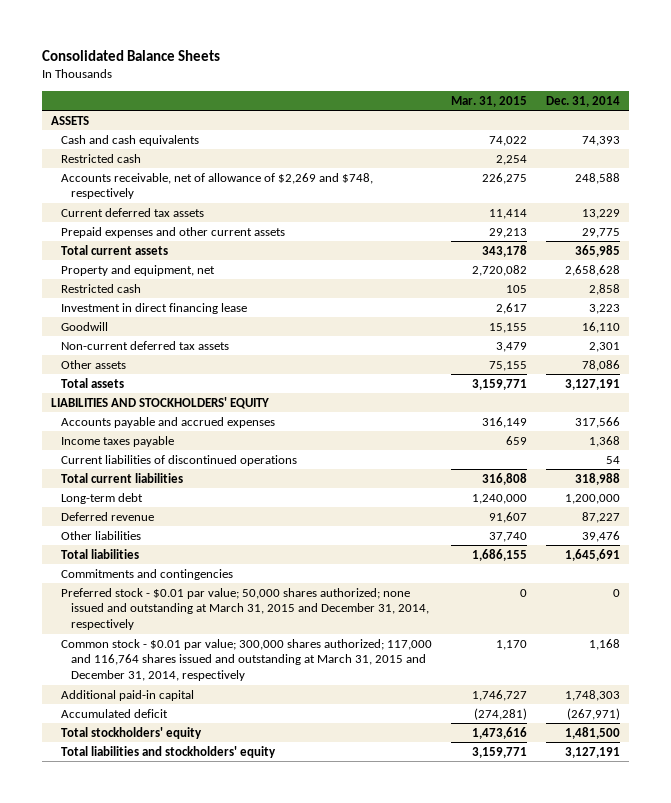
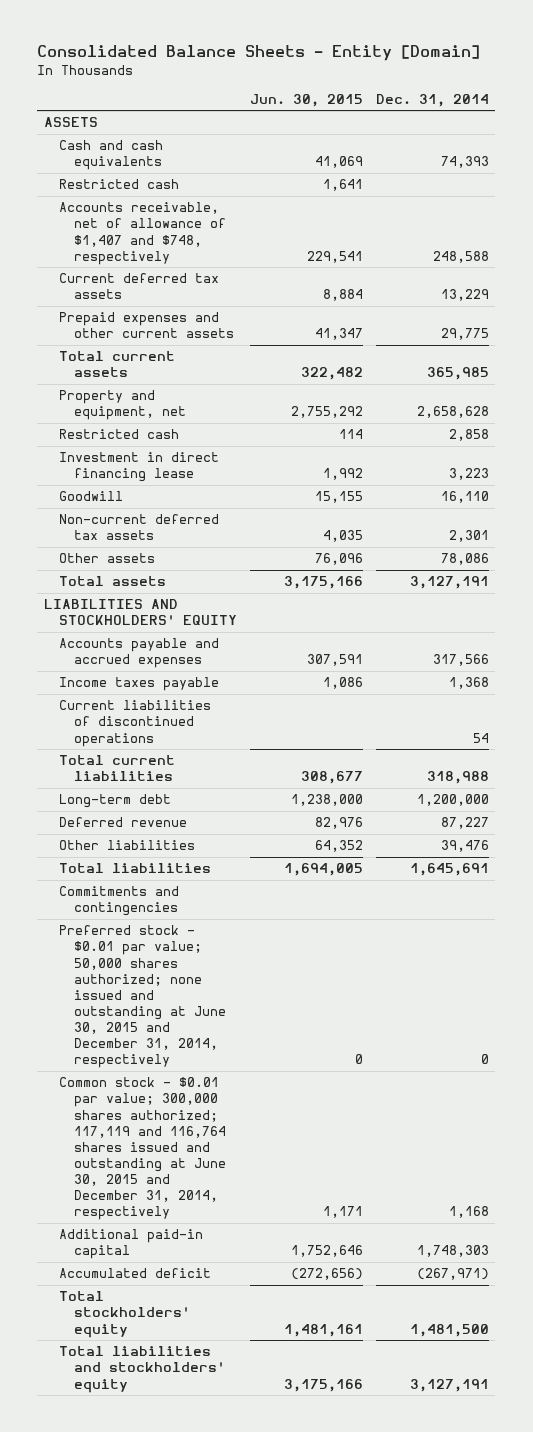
[41,50,220,62] Consolidated Balance Sheets -> [37,45,481,62] Consolidated Balance Sheets - Entity [Domain]
[450,95,527,107] Mar. 31, 2015 -> none
none -> [249,93,363,107] Jun. 30, 2015
[61,172,374,200] Accounts receivable, net of allowance of $2,269 and $748, respectively -> [58,202,226,265] Accounts receivable, net of allowance of $1,407 and $748, respectively
[61,587,430,631] Preferred stock - $0.01 par value; 50,000 shares authorized; none issued and outstanding at March 31, 2015 and December 31, 2014, respectively -> [58,925,226,1069] Preferred stock - $0.01 par value; 50,000 shares authorized; none issued and outstanding at June 30, 2015 and December 31, 2014, respectively
[61,638,433,682] Common stock - $0.01 par value; 300,000 shares authorized; 117,000 and 116,764 shares issued and outstanding at March 31, 2015 and December 31, 2014, respectively -> [58,1077,226,1221] Common stock - $0.01 par value; 300,000 shares authorized; 117,119 and 116,764 shares issued and outstanding at June 30, 2015 and December 31, 2014, respectively

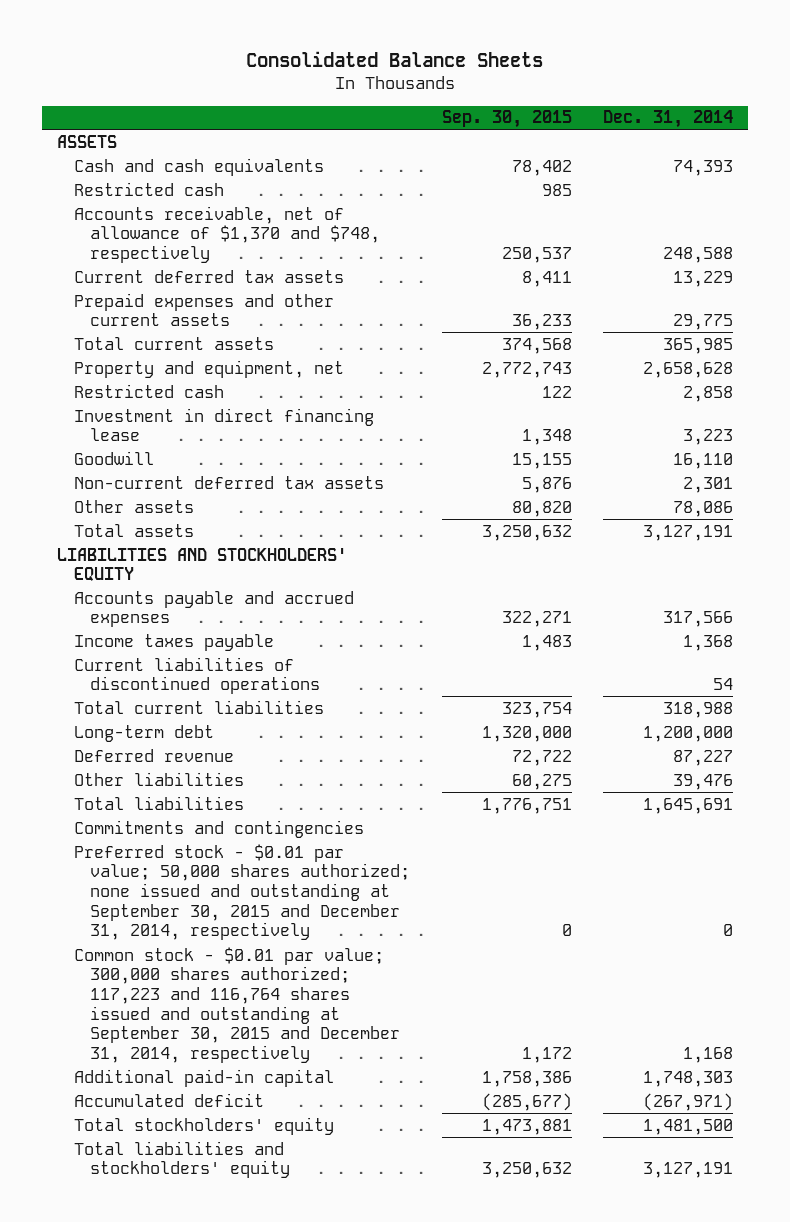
[37,45,481,62] Consolidated Balance Sheets - Entity [Domain] -> [245,51,543,68] Consolidated Balance Sheets
[249,93,363,107] Jun. 30, 2015 -> none
none -> [441,110,572,129] Sep. 30, 2015
[58,202,226,265] Accounts receivable, net of allowance of $1,407 and $748, respectively -> [73,205,381,264] Accounts receivable, net of allowance of $1,370 and $748, respectively
[58,925,226,1069] Preferred stock - $0.01 par value; 50,000 shares authorized; none issued and outstanding at June 30, 2015 and December 31, 2014, respectively -> [73,843,411,941] Preferred stock - $0.01 par value; 50,000 shares authorized; none issued and outstanding at September 30, 2015 and December 31, 2014, respectively
[58,1077,226,1221] Common stock - $0.01 par value; 300,000 shares authorized; 117,119 and 116,764 shares issued and outstanding at June 30, 2015 and December 31, 2014, respectively -> [73,946,401,1064] Common stock - $0.01 par value; 300,000 shares authorized; 117,223 and 116,764 shares issued and outstanding at September 30, 2015 and December 31, 2014, respectively

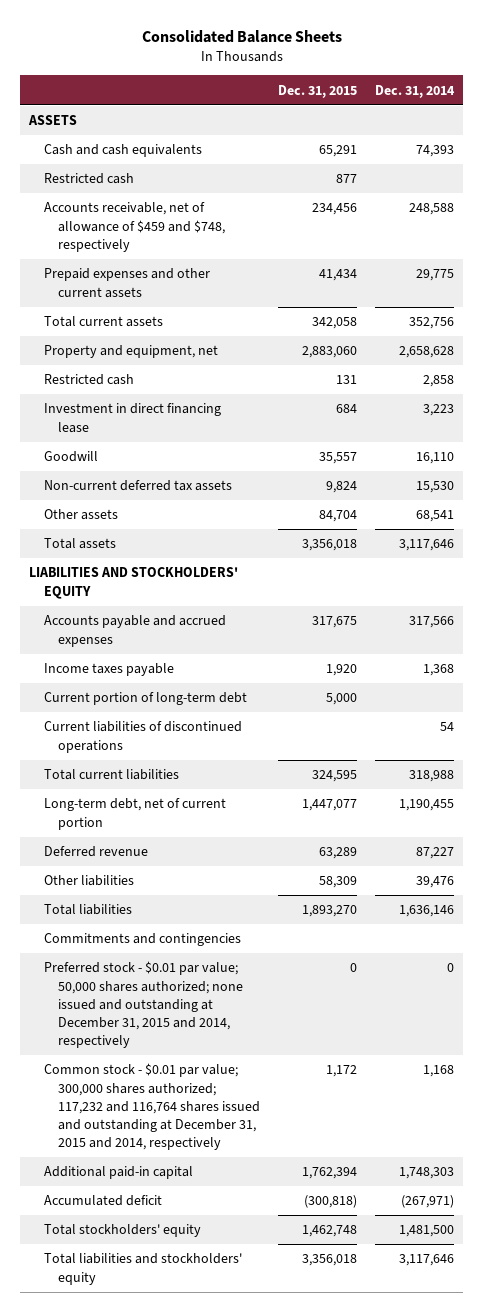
[441,110,572,129] Sep. 30, 2015 -> none
none -> [277,84,357,98] Dec. 31, 2015
[73,269,344,283] Current deferred tax assets -> none
[73,205,381,264] Accounts receivable, net of allowance of $1,370 and $748, respectively -> [43,202,225,252] Accounts receivable, net of allowance of $459 and $748, respectively
[662,337,733,354] 365,985 -> [409,317,455,330] 352,756
[682,476,733,493] 2,301 -> [416,481,455,494] 15,530
[672,500,733,517] 78,086 -> [416,510,455,523] 68,541
[642,524,733,541] 3,127,191 -> [399,539,455,552] 3,117,646
none -> [43,692,247,706] Current portion of long-term debt
[73,724,214,742] Long-term debt -> [43,798,226,830] Long-term debt, net of current portion
[642,725,733,742] 1,200,000 -> [399,799,455,812] 1,190,455
[642,797,733,814] 1,645,691 -> [399,905,455,918] 1,636,146
[73,843,411,941] Preferred stock - $0.01 par value; 50,000 shares authorized; none issued and outstanding at September 30, 2015 and December 31, 2014, respectively -> [43,961,243,1049] Preferred stock - $0.01 par value; 50,000 shares authorized; none issued and outstanding at December 31, 2015 and 2014, respectively
[73,946,401,1064] Common stock - $0.01 par value; 300,000 shares authorized; 117,223 and 116,764 shares issued and outstanding at September 30, 2015 and December 31, 2014, respectively -> [43,1063,260,1151] Common stock - $0.01 par value; 300,000 shares authorized; 117,232 and 116,764 shares issued and outstanding at December 31, 2015 and 2014, respectively
[642,1162,733,1179] 3,127,191 -> [399,1254,455,1267] 3,117,646

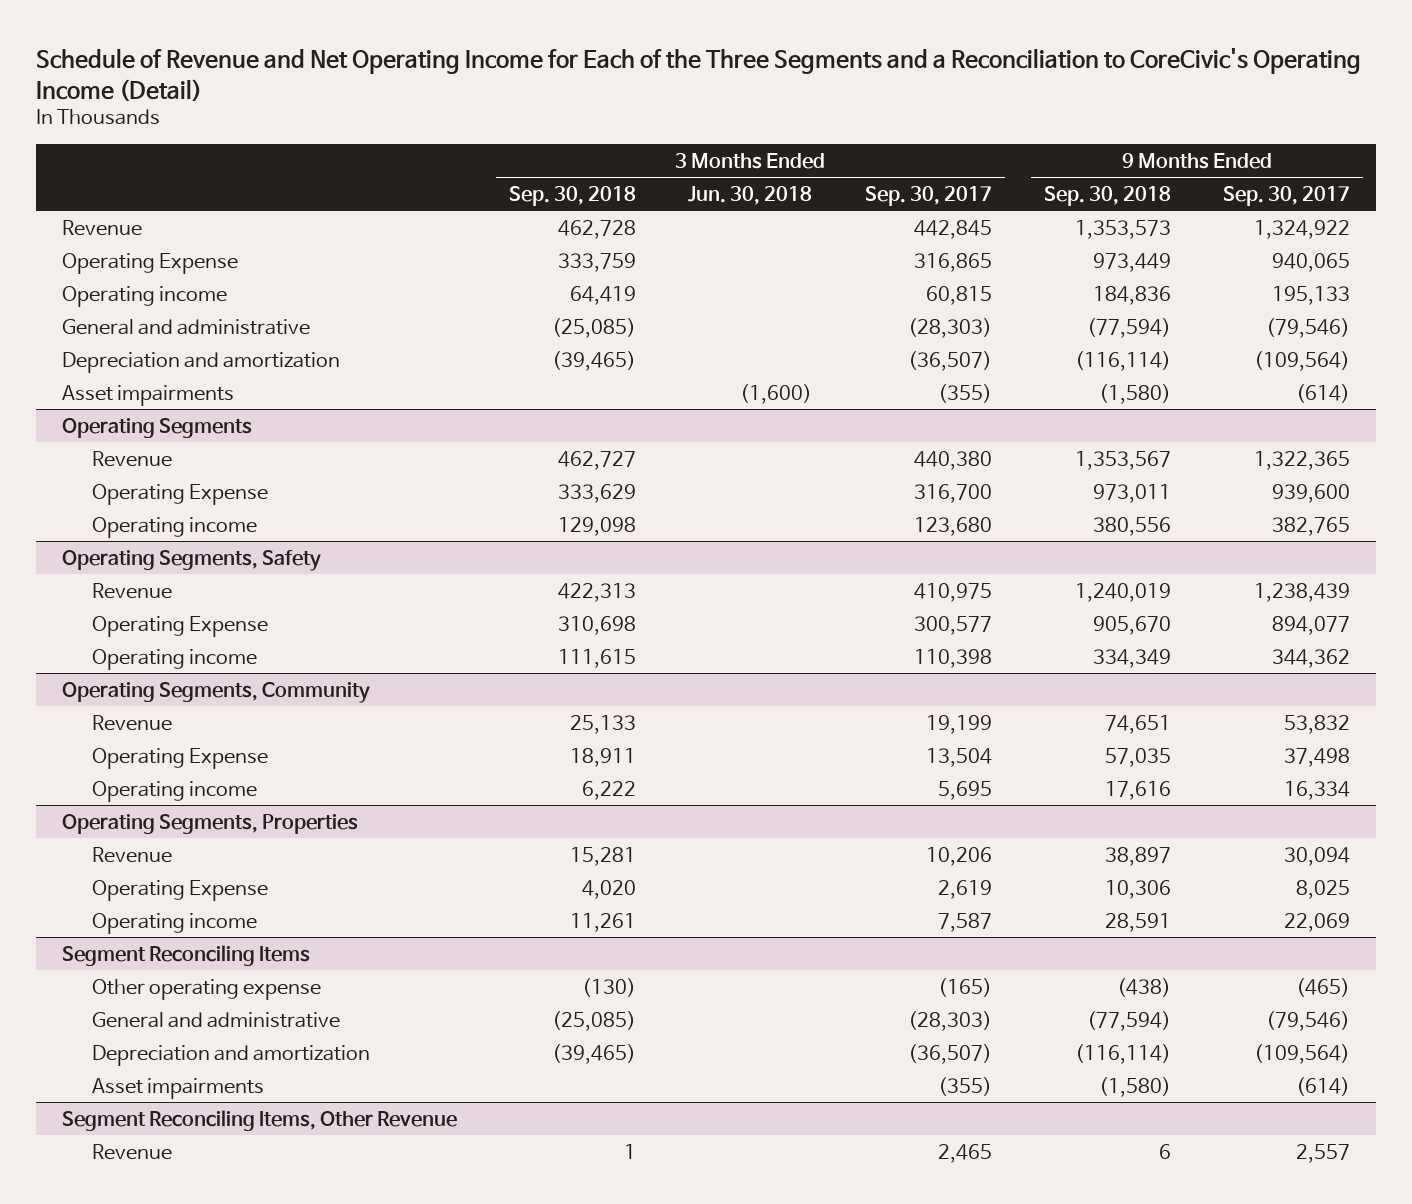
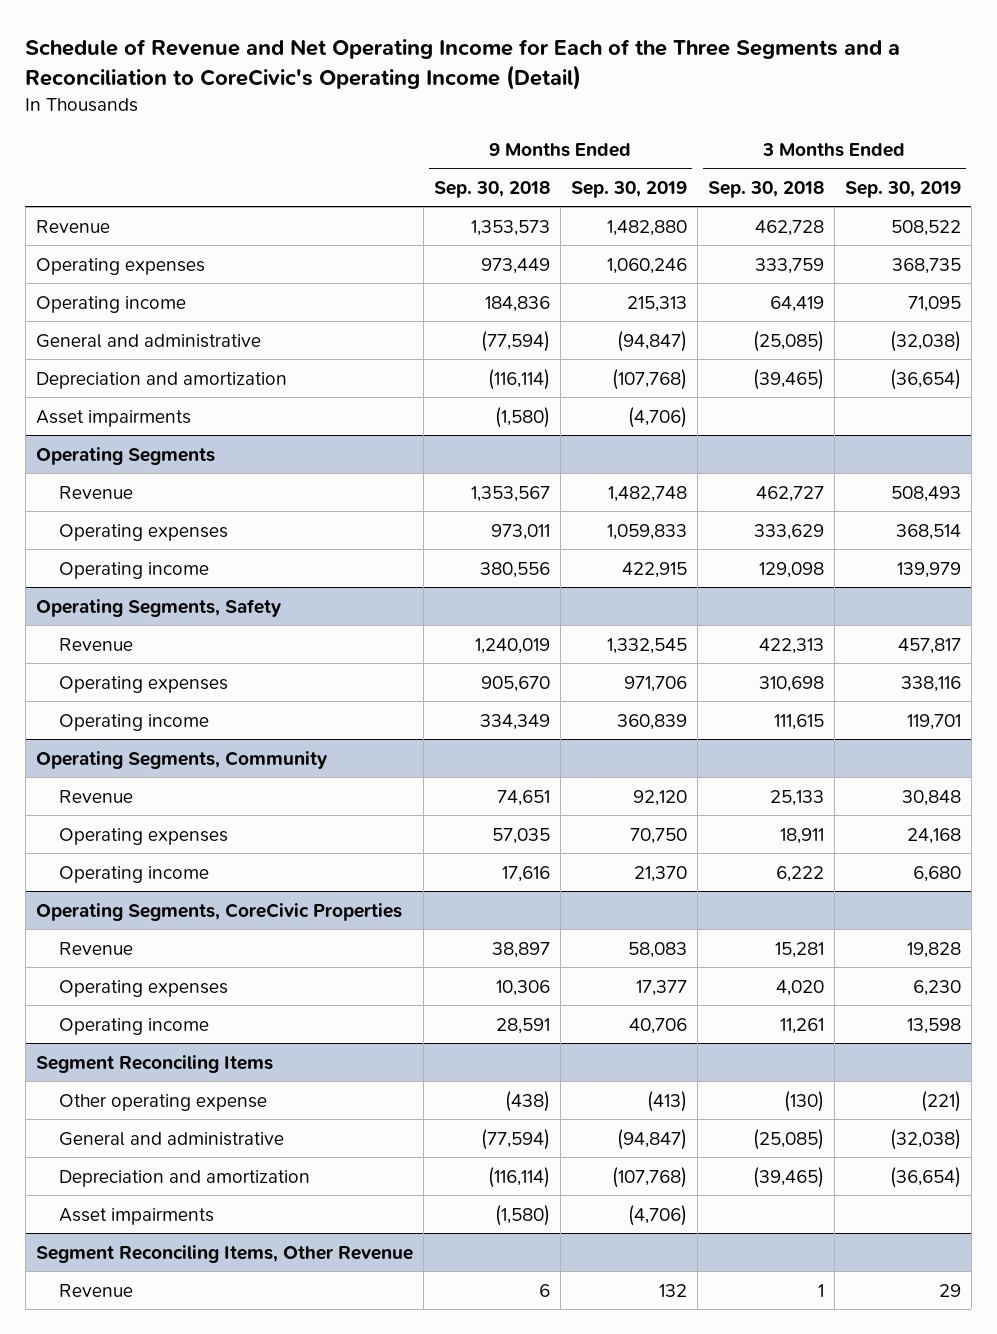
[688,185,813,205] Jun. 30, 2018 -> none
[864,185,992,206] Sep. 30, 2017 -> none
[1222,185,1350,206] Sep. 30, 2017 -> none
none -> [570,180,687,198] Sep. 30, 2019
none -> [844,180,961,198] Sep. 30, 2019
[62,252,239,274] Operating Expense -> [35,257,205,275] Operating expenses
[91,483,268,505] Operating Expense -> [58,523,228,541] Operating expenses
[91,615,268,637] Operating Expense -> [58,675,228,693] Operating expenses
[91,747,268,769] Operating Expense -> [58,827,228,845] Operating expenses
[62,813,359,834] Operating Segments, Properties -> [35,902,402,921] Operating Segments, CoreCivic Properties
[91,879,268,901] Operating Expense -> [58,979,228,997] Operating expenses

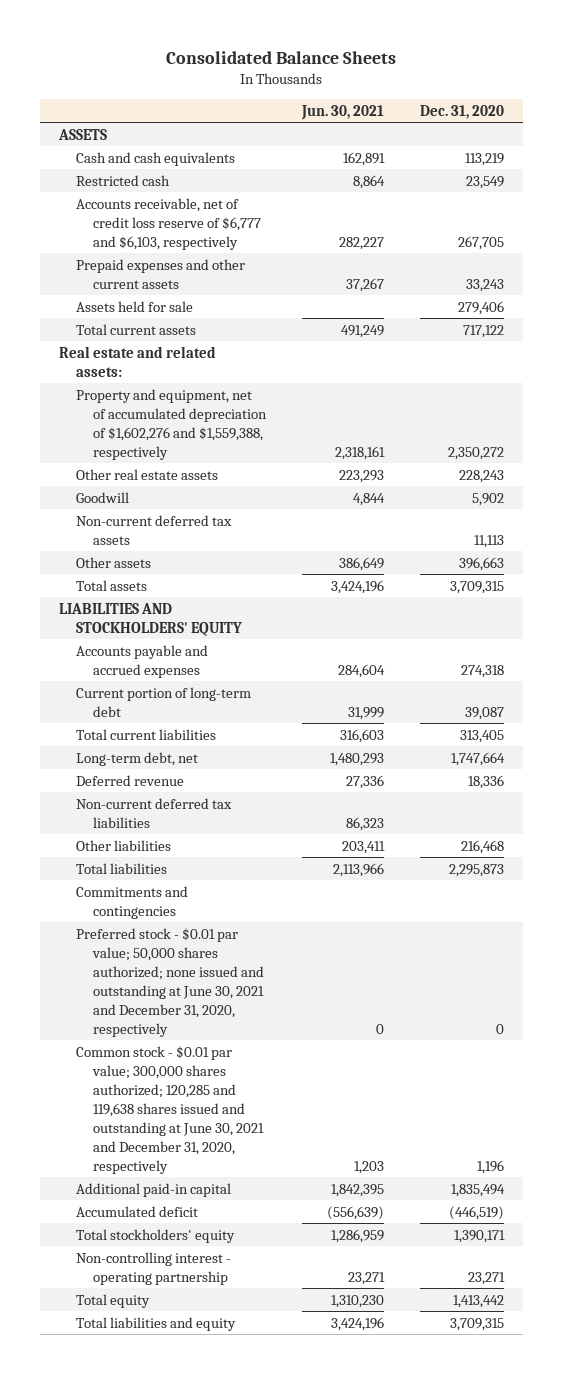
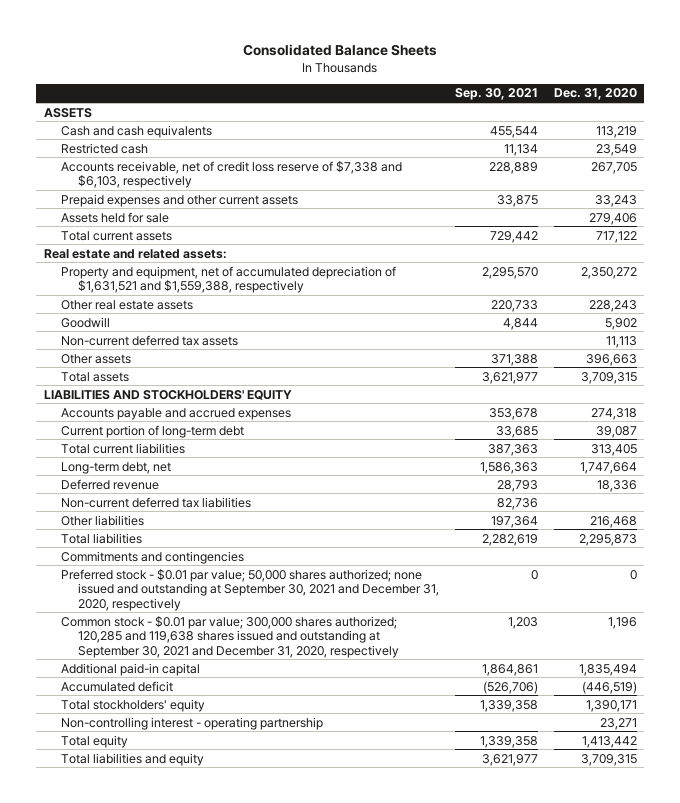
[301,104,385,120] Jun. 30, 2021 -> none
none -> [454,88,538,101] Sep. 30, 2021
[75,197,261,250] Accounts receivable, net of credit loss reserve of $6,777 and $6,103, respectively -> [61,160,403,189] Accounts receivable, net of credit loss reserve of $7,338 and $6,103, respectively
[75,388,267,460] Property and equipment, net of accumulated depreciation of $1,602,276 and $1,559,388, respectively -> [61,265,397,294] Property and equipment, net of accumulated depreciation of $1,631,521 and $1,559,388, respectively
[75,927,264,1037] Preferred stock - $0.01 par value; 50,000 shares authorized; none issued and outstanding at June 30, 2021 and December 31, 2020, respectively -> [61,568,440,611] Preferred stock - $0.01 par value; 50,000 shares authorized; none issued and outstanding at September 30, 2021 and December 31, 2020, respectively
[75,1045,264,1175] Common stock - $0.01 par value; 300,000 shares authorized; 120,285 and 119,638 shares issued and outstanding at June 30, 2021 and December 31, 2020, respectively -> [61,615,400,658] Common stock - $0.01 par value; 300,000 shares authorized; 120,285 and 119,638 shares issued and outstanding at September 30, 2021 and December 31, 2020, respectively

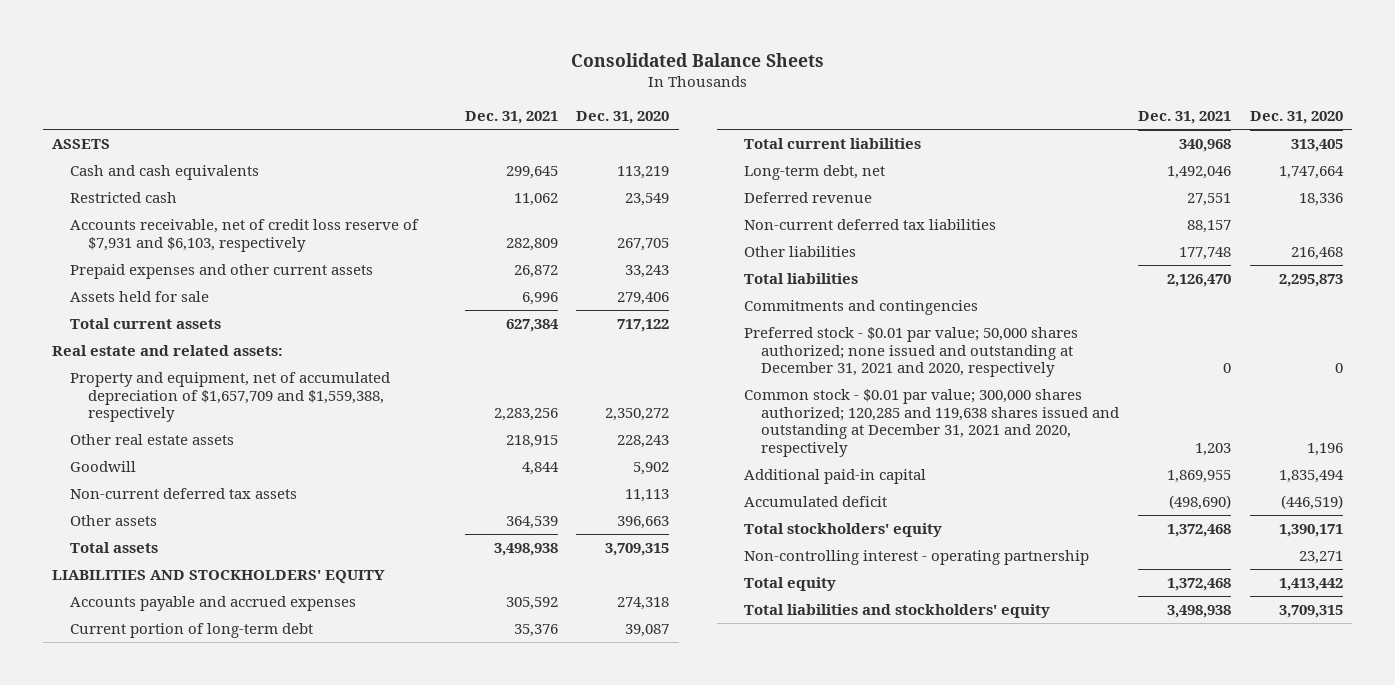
[454,88,538,101] Sep. 30, 2021 -> none
none -> [464,111,558,125] Dec. 31, 2021
[61,160,403,189] Accounts receivable, net of credit loss reserve of $7,338 and $6,103, respectively -> [70,219,420,252] Accounts receivable, net of credit loss reserve of $7,931 and $6,103, respectively
[61,265,397,294] Property and equipment, net of accumulated depreciation of $1,631,521 and $1,559,388, respectively -> [70,372,391,423] Property and equipment, net of accumulated depreciation of $1,657,709 and $1,559,388, respectively
[61,568,440,611] Preferred stock - $0.01 par value; 50,000 shares authorized; none issued and outstanding at September 30, 2021 and December 31, 2020, respectively -> [743,327,1078,378] Preferred stock - $0.01 par value; 50,000 shares authorized; none issued and outstanding at December 31, 2021 and 2020, respectively
[61,615,400,658] Common stock - $0.01 par value; 300,000 shares authorized; 120,285 and 119,638 shares issued and outstanding at September 30, 2021 and December 31, 2020, respectively -> [743,389,1120,457] Common stock - $0.01 par value; 300,000 shares authorized; 120,285 and 119,638 shares issued and outstanding at December 31, 2021 and 2020, respectively
[61,752,205,766] Total liabilities and equity -> [743,604,1050,619] Total liabilities and stockholders' equity

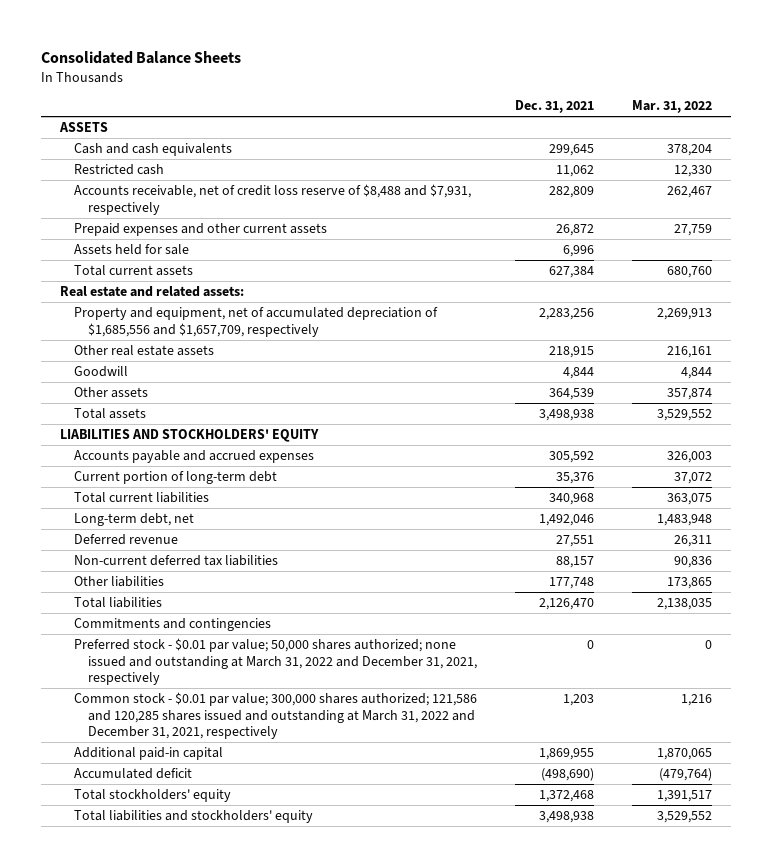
[576,111,670,125] Dec. 31, 2020 -> none
none -> [631,100,712,114] Mar. 31, 2022
[70,219,420,252] Accounts receivable, net of credit loss reserve of $7,931 and $6,103, respectively -> [74,183,472,215] Accounts receivable, net of credit loss reserve of $8,488 and $7,931, respectively
[70,372,391,423] Property and equipment, net of accumulated depreciation of $1,657,709 and $1,559,388, respectively -> [74,306,439,337] Property and equipment, net of accumulated depreciation of $1,685,556 and $1,657,709, respectively
[70,488,298,500] Non-current deferred tax assets -> none
[743,327,1078,378] Preferred stock - $0.01 par value; 50,000 shares authorized; none issued and outstanding at December 31, 2021 and 2020, respectively -> [74,637,477,686] Preferred stock - $0.01 par value; 50,000 shares authorized; none issued and outstanding at March 31, 2022 and December 31, 2021, respectively
[743,389,1120,457] Common stock - $0.01 par value; 300,000 shares authorized; 120,285 and 119,638 shares issued and outstanding at December 31, 2021 and 2020, respectively -> [74,691,478,740] Common stock - $0.01 par value; 300,000 shares authorized; 121,586 and 120,285 shares issued and outstanding at March 31, 2022 and December 31, 2021, respectively
[743,550,1089,566] Non-controlling interest - operating partnership -> none
[743,577,836,592] Total equity -> none

